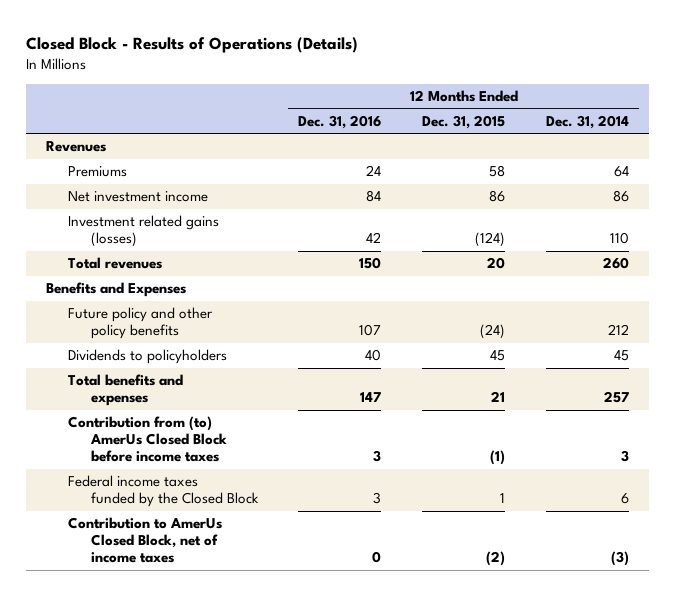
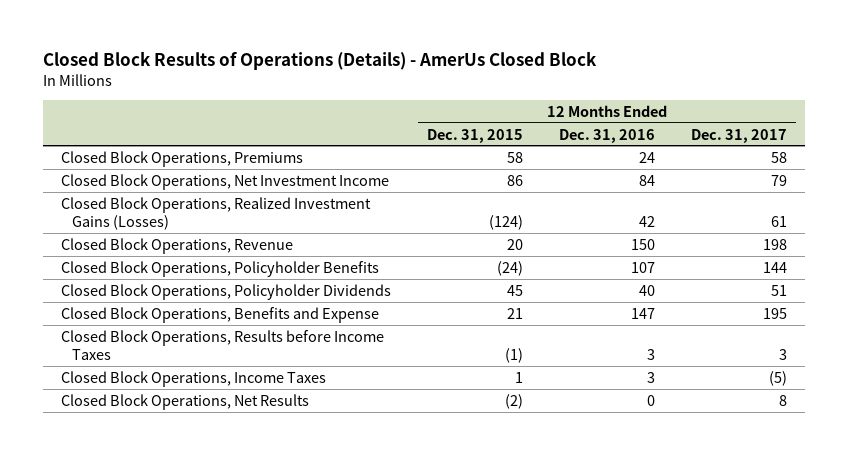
[25,36,358,53] Closed Block - Results of Operations (Details) -> [42,50,597,70] Closed Block Results of Operations (Details) - AmerUs Closed Block
[546,114,630,129] Dec. 31, 2014 -> none
none -> [691,128,788,143] Dec. 31, 2017
[46,141,107,153] Revenues -> none
[46,282,187,298] Benefits and Expenses -> none
[68,166,128,178] Premiums -> [60,150,303,167] Closed Block Operations, Premiums
[68,191,209,203] Net investment income -> [60,173,389,190] Closed Block Operations, Net Investment Income
[68,215,220,248] Investment related gains (losses) -> [60,196,371,231] Closed Block Operations, Realized Investment Gains (Losses)
[68,257,163,270] Total revenues -> [60,237,293,254] Closed Block Operations, Revenue
[68,307,214,340] Future policy and other policy benefits -> [60,260,379,277] Closed Block Operations, Policyholder Benefits
[68,349,228,365] Dividends to policyholders -> [60,283,391,300] Closed Block Operations, Policyholder Dividends
[68,374,184,407] Total benefits and expenses -> [60,306,379,323] Closed Block Operations, Benefits and Expense
[68,416,227,463] Contribution from (to) AmerUs Closed Block before income taxes -> [60,329,384,361] Closed Block Operations, Results before Income Taxes
[68,475,259,508] Federal income taxes funded by the Closed Block -> [60,370,326,387] Closed Block Operations, Income Taxes
[68,517,223,564] Contribution to AmerUs Closed Block, net of income taxes -> [60,393,309,410] Closed Block Operations, Net Results

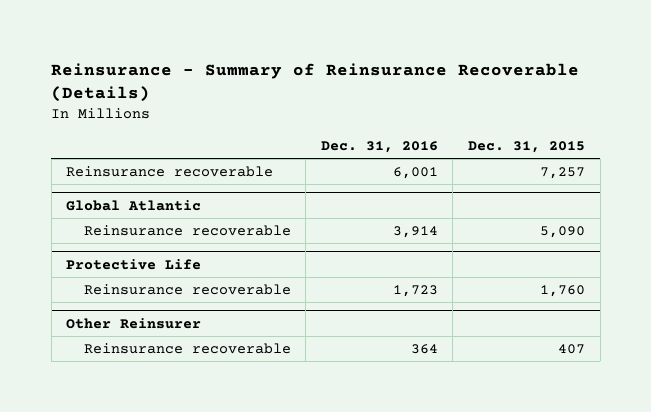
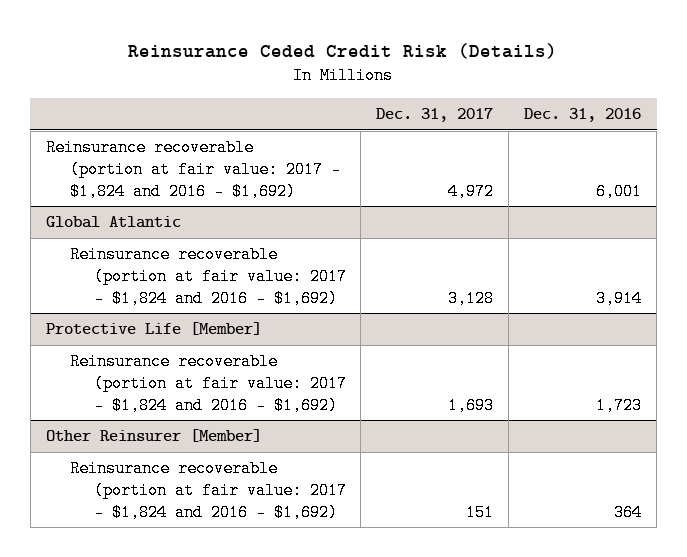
[51,62,580,102] Reinsurance - Summary of Reinsurance Recoverable (Details) -> [128,43,558,60] Reinsurance Ceded Credit Risk (Details)
[468,141,586,154] Dec. 31, 2015 -> none
none -> [376,107,494,122] Dec. 31, 2017
[66,165,274,177] Reinsurance recoverable -> [45,139,341,200] Reinsurance recoverable (portion at fair value: 2017 - $1,824 and 2016 - $1,692)
[83,224,291,236] Reinsurance recoverable -> [69,246,347,307] Reinsurance recoverable (portion at fair value: 2017 - $1,824 and 2016 - $1,692)
[66,258,202,270] Protective Life -> [45,322,262,336] Protective Life [Member]
[83,283,291,295] Reinsurance recoverable -> [69,353,347,414] Reinsurance recoverable (portion at fair value: 2017 - $1,824 and 2016 - $1,692)
[66,317,202,329] Other Reinsurer -> [45,429,262,443] Other Reinsurer [Member]
[83,342,291,354] Reinsurance recoverable -> [69,460,347,521] Reinsurance recoverable (portion at fair value: 2017 - $1,824 and 2016 - $1,692)

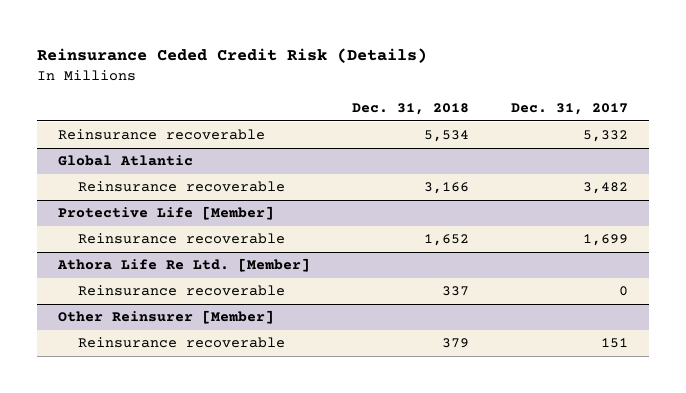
[524,107,642,122] Dec. 31, 2016 -> none
none -> [351,103,469,116] Dec. 31, 2018
[45,139,341,200] Reinsurance recoverable (portion at fair value: 2017 - $1,824 and 2016 - $1,692) -> none
none -> [57,129,265,141] Reinsurance recoverable
[69,246,347,307] Reinsurance recoverable (portion at fair value: 2017 - $1,824 and 2016 - $1,692) -> none
none -> [78,181,286,193] Reinsurance recoverable
[69,353,347,414] Reinsurance recoverable (portion at fair value: 2017 - $1,824 and 2016 - $1,692) -> none
none -> [78,233,286,245] Reinsurance recoverable
none -> [56,258,310,273] Athora Life Re Ltd. [Member]
none -> [78,285,286,297] Reinsurance recoverable
[69,460,347,521] Reinsurance recoverable (portion at fair value: 2017 - $1,824 and 2016 - $1,692) -> [78,337,286,349] Reinsurance recoverable

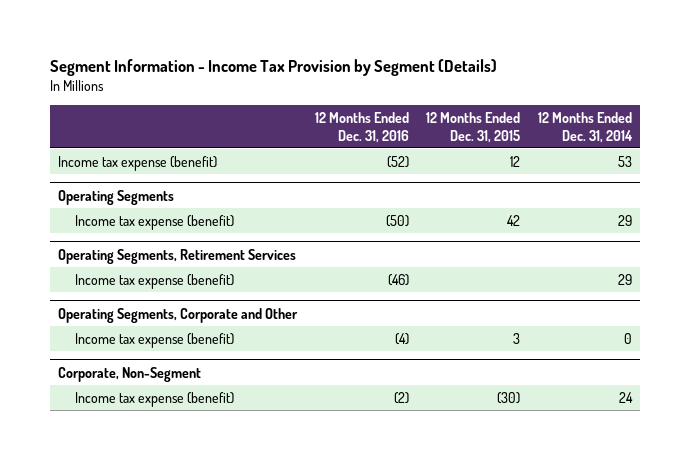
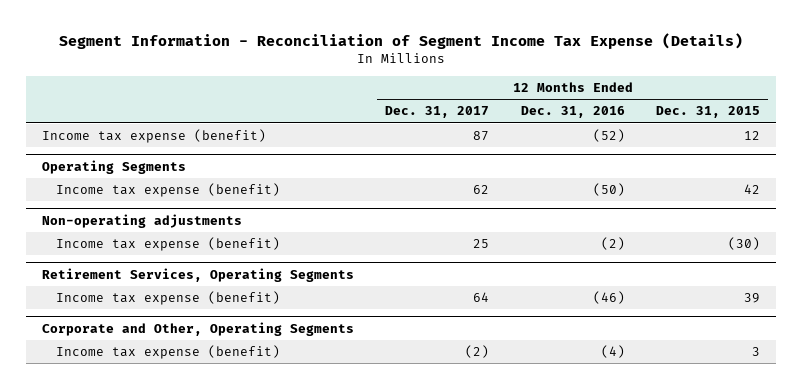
[49,58,497,76] Segment Information - Income Tax Provision by Segment (Details) -> [59,32,744,49] Segment Information - Reconciliation of Segment Income Tax Expense (Details)
[537,111,633,143] 12 Months Ended Dec. 31, 2014 -> none
none -> [385,106,490,119] Dec. 31, 2017
[58,248,297,264] Operating Segments, Retirement Services -> none
[75,273,235,289] Income tax expense (benefit) -> none
[58,307,299,323] Operating Segments, Corporate and Other -> none
[75,332,235,348] Income tax expense (benefit) -> none
[58,366,202,382] Corporate, Non-Segment -> [41,214,242,229] Non-operating adjustments
none -> [41,268,354,283] Retirement Services, Operating Segments
none -> [56,291,281,306] Income tax expense (benefit)
none -> [41,322,354,337] Corporate and Other, Operating Segments
none -> [56,345,281,360] Income tax expense (benefit)

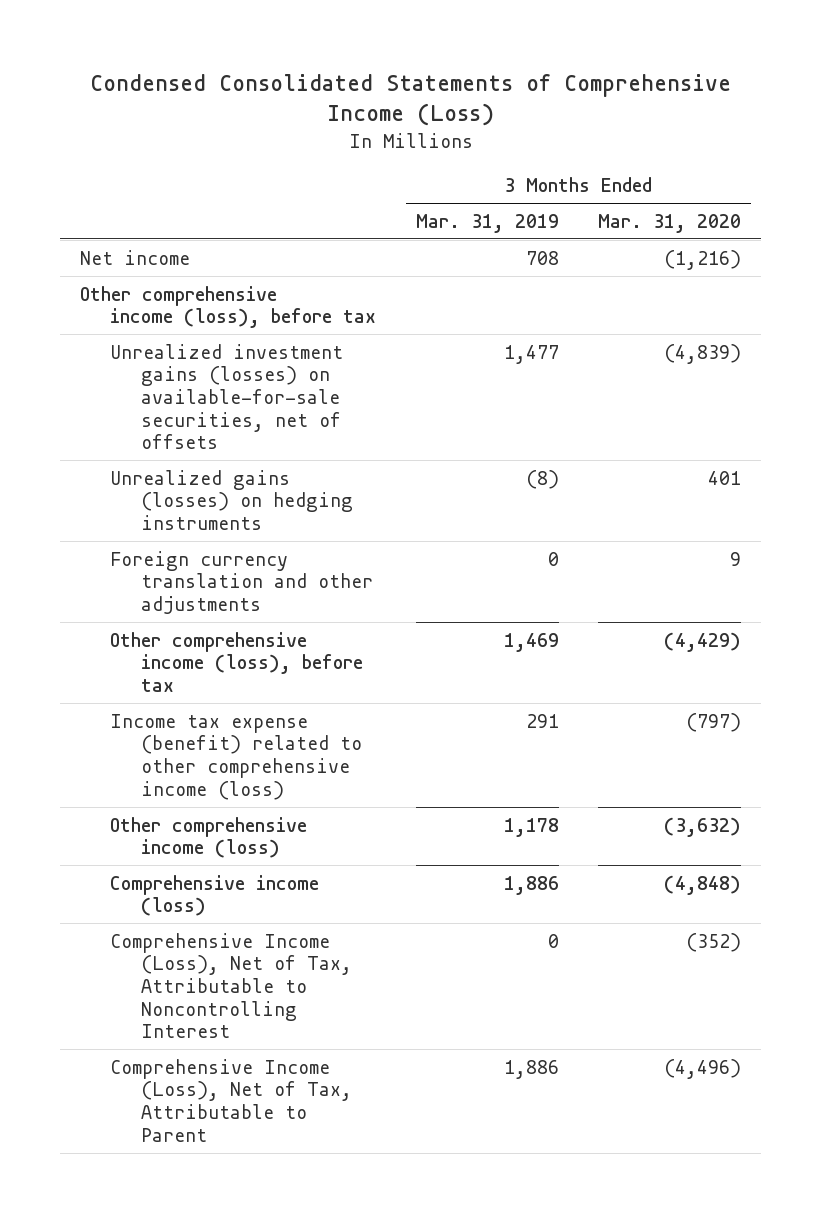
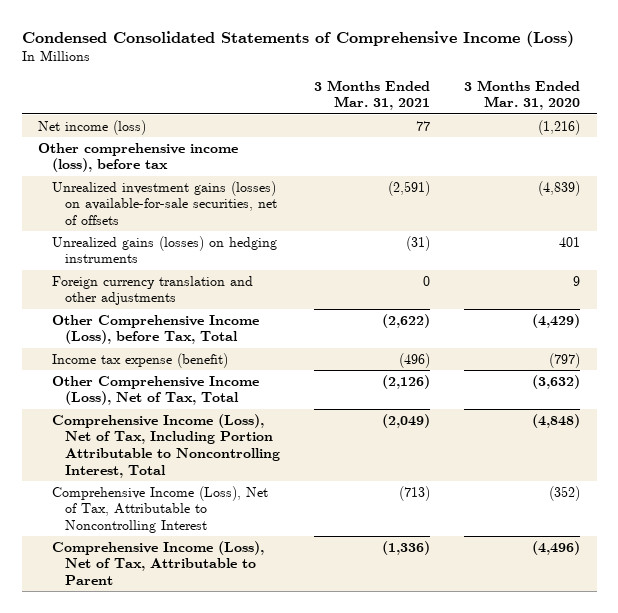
[415,213,559,233] Mar. 31, 2019 -> none
none -> [314,79,431,111] 3 Months Ended Mar. 31, 2021
[79,249,190,265] Net income -> [38,119,147,135] Net income (loss)
[110,631,363,692] Other comprehensive income (loss), before tax -> [51,314,259,345] Other Comprehensive Income (Loss), before Tax, Total
[110,713,362,800] Income tax expense (benefit) related to other comprehensive income (loss) -> [51,352,228,368] Income tax expense (benefit)
[110,816,308,859] Other comprehensive income (loss) -> [51,375,259,406] Other Comprehensive Income (Loss), Net of Tax, Total
[110,874,320,917] Comprehensive income (loss) -> [51,413,281,478] Comprehensive Income (Loss), Net of Tax, Including Portion Attributable to Noncontrolling Interest, Total

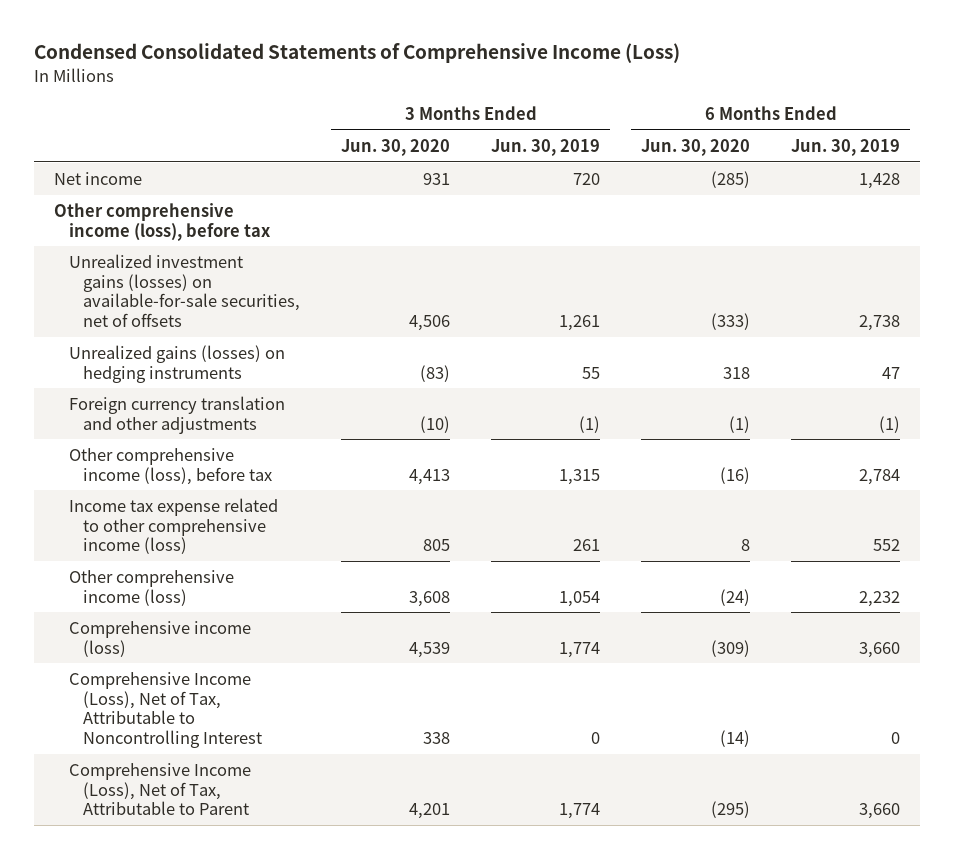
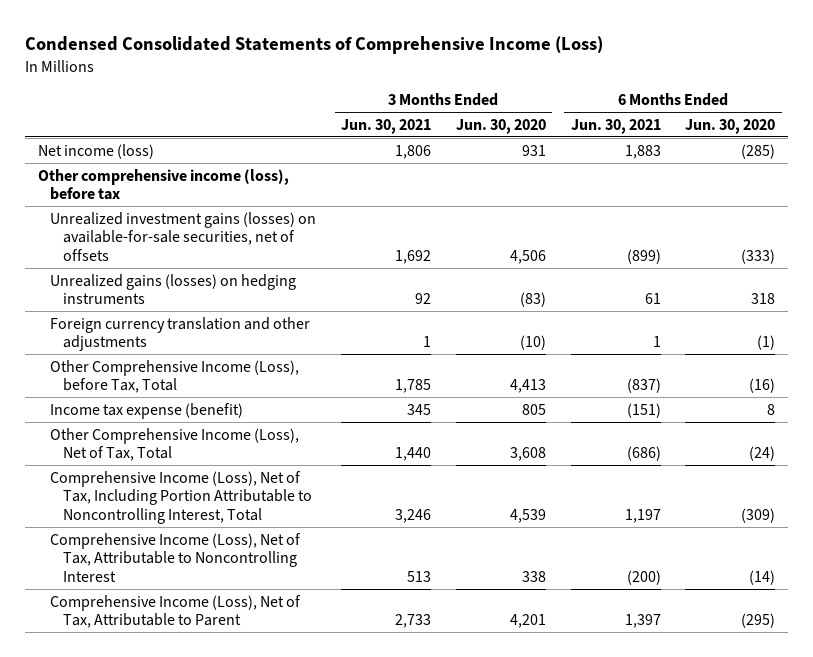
[491,138,601,156] Jun. 30, 2019 -> none
[790,138,900,156] Jun. 30, 2019 -> none
none -> [341,118,432,134] Jun. 30, 2021
none -> [570,118,661,134] Jun. 30, 2021
[54,171,143,185] Net income -> [37,143,154,159] Net income (loss)
[68,447,273,485] Other comprehensive income (loss), before tax -> [50,359,300,394] Other Comprehensive Income (Loss), before Tax, Total
[68,497,278,555] Income tax expense related to other comprehensive income (loss) -> [50,402,244,419] Income tax expense (benefit)
[68,569,234,606] Other comprehensive income (loss) -> [50,427,300,462] Other Comprehensive Income (Loss), Net of Tax, Total
[68,620,251,657] Comprehensive income (loss) -> [50,470,312,524] Comprehensive Income (Loss), Net of Tax, Including Portion Attributable to Noncontrolling Interest, Total

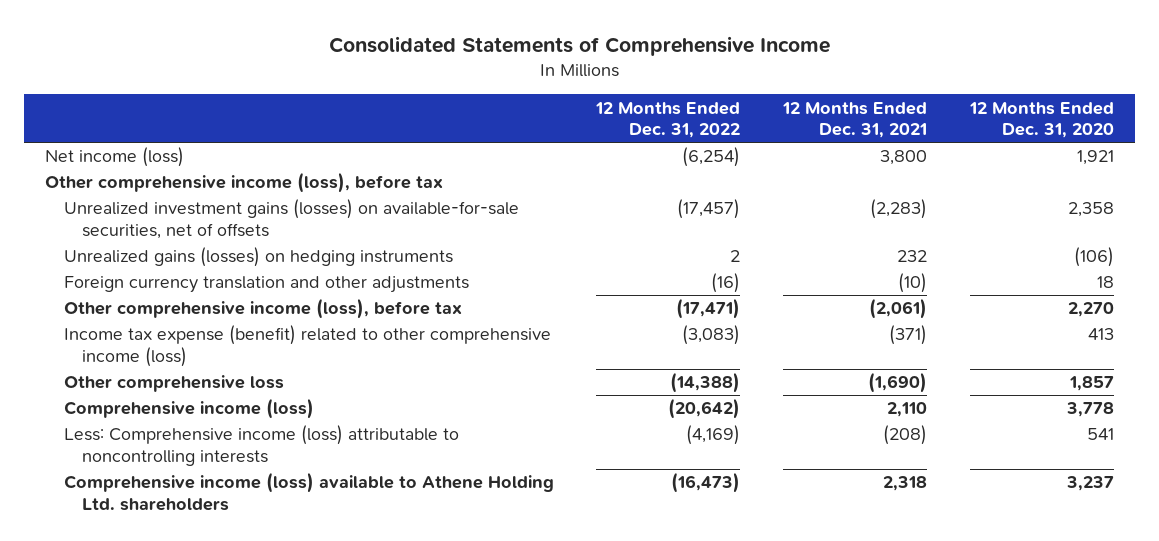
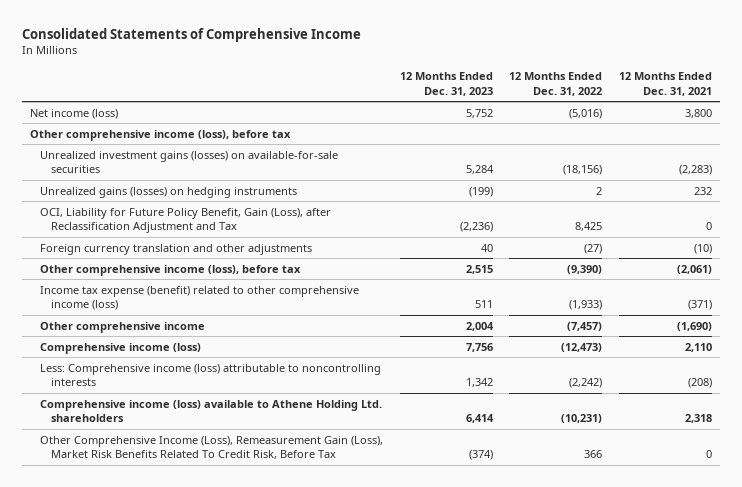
[968,101,1114,139] 12 Months Ended Dec. 31, 2020 -> none
none -> [399,72,493,96] 12 Months Ended Dec. 31, 2023
[682,147,741,168] (6,254) -> [569,108,603,119] (5,016)
[63,199,519,239] Unrealized investment gains (losses) on available-for-sale securities, net of offsets -> [40,150,339,174] Unrealized investment gains (losses) on available-for-sale securities
[677,199,741,220] (17,457) -> [563,165,603,176] (18,156)
none -> [40,207,332,234] OCI, Liability for Future Policy Benefit, Gain (Loss), after Reclassification Adjustment and Tax
[711,273,741,294] (16) -> [584,243,603,254] (27)
[676,298,741,320] (17,471) -> [567,264,603,274] (9,390)
[682,325,741,346] (3,083) -> [569,300,603,311] (1,933)
[63,375,284,393] Other comprehensive loss -> [40,321,206,333] Other comprehensive income
[670,372,741,394] (14,388) -> [567,321,603,331] (7,457)
[668,398,741,420] (20,642) -> [561,342,603,352] (12,473)
[686,425,741,446] (4,169) -> [569,378,603,389] (2,242)
[671,472,741,494] (16,473) -> [561,414,603,424] (10,231)
none -> [40,435,384,460] Other Comprehensive Income (Loss), Remeasurement Gain (Loss), Market Risk Benefits Related To Credit Risk, Before Tax

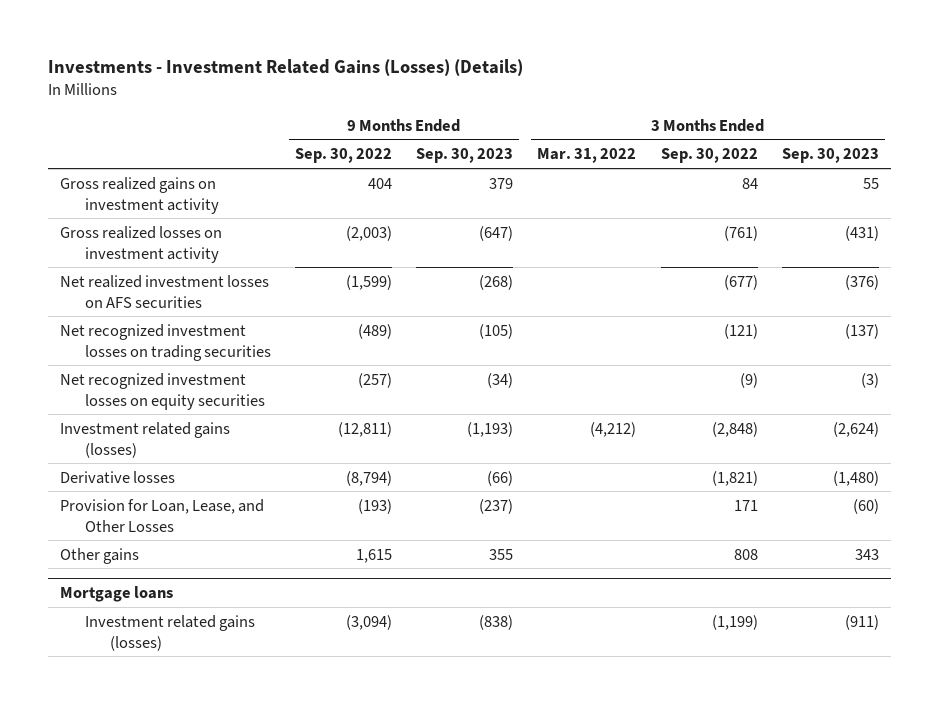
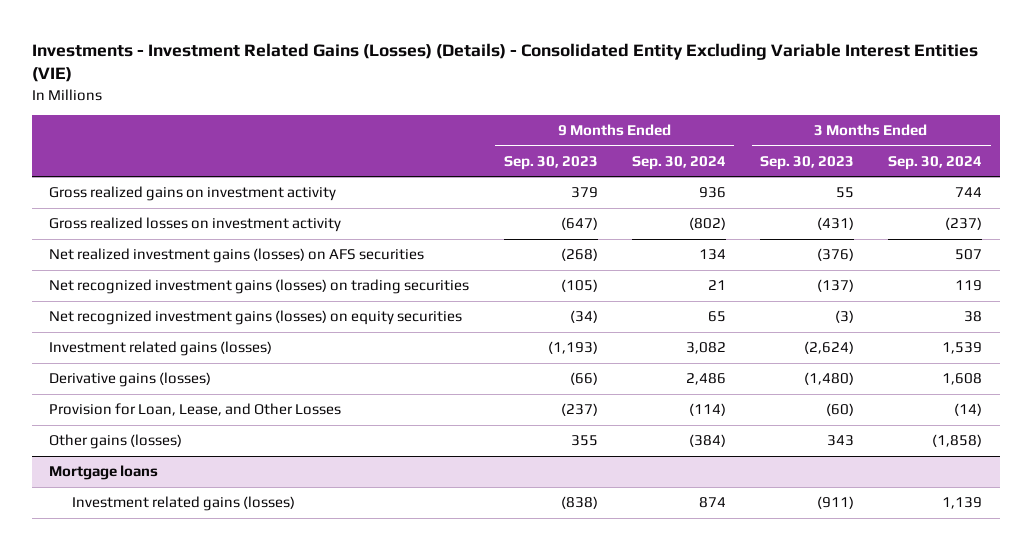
[48,59,524,77] Investments - Investment Related Gains (Losses) (Details) -> [32,42,979,83] Investments - Investment Related Gains (Losses) (Details) - Consolidated Entity Excluding Variable Interest Entities (VIE)
[295,148,393,164] Sep. 30, 2022 -> none
[537,148,637,164] Mar. 31, 2022 -> none
[660,148,758,164] Sep. 30, 2022 -> none
none -> [631,155,726,170] Sep. 30, 2024
none -> [888,155,983,170] Sep. 30, 2024
[60,274,270,308] Net realized investment losses on AFS securities -> [49,248,425,264] Net realized investment gains (losses) on AFS securities
[60,323,271,361] Net recognized investment losses on trading securities -> [49,279,470,295] Net recognized investment gains (losses) on trading securities
[60,372,265,410] Net recognized investment losses on equity securities -> [49,310,463,326] Net recognized investment gains (losses) on equity securities
[60,470,176,484] Derivative losses -> [49,372,212,388] Derivative gains (losses)
[60,547,140,564] Other gains -> [49,434,183,450] Other gains (losses)

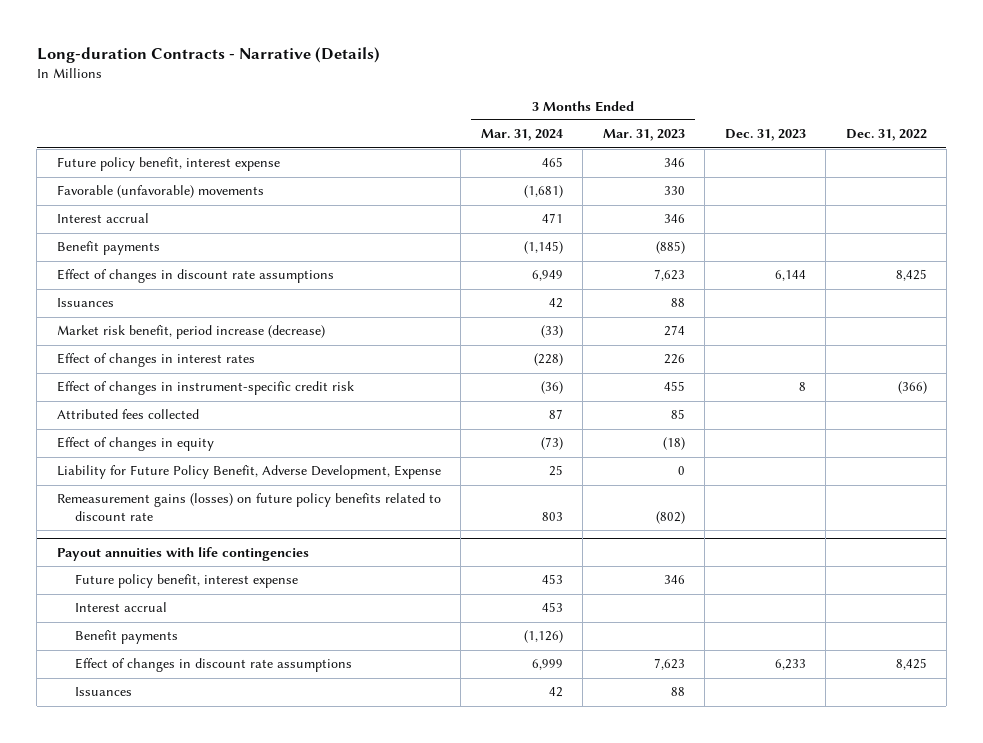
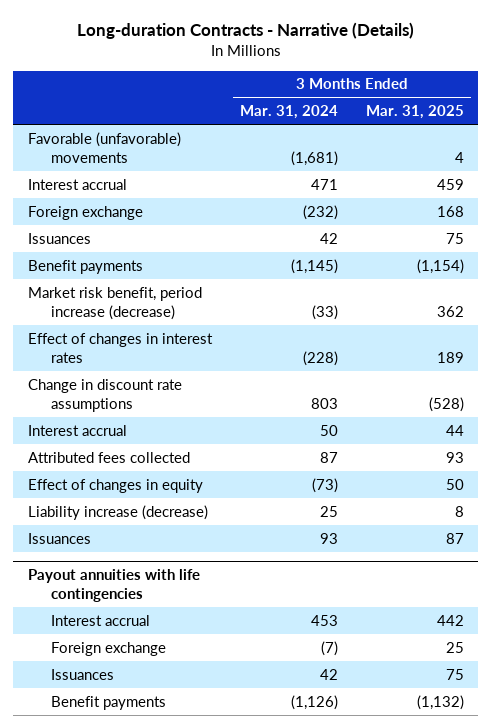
[602,129,685,142] Mar. 31, 2023 -> none
[724,129,806,142] Dec. 31, 2023 -> none
[845,129,927,142] Dec. 31, 2022 -> none
none -> [366,105,465,120] Mar. 31, 2025
[56,157,280,172] Future policy benefit, interest expense -> none
[56,269,334,284] Effect of changes in discount rate assumptions -> none
none -> [27,205,143,220] Foreign exchange
[56,241,160,256] Benefit payments -> [27,259,143,274] Benefit payments
[56,381,354,396] Effect of changes in instrument-specific credit risk -> none
none -> [27,378,182,412] Change in discount rate assumptions
none -> [27,424,127,436] Interest accrual
[56,493,441,521] Remeasurement gains (losses) on future policy benefits related to discount rate -> none
[56,465,441,480] Liability for Future Policy Benefit, Adverse Development, Expense -> [27,504,208,520] Liability increase (decrease)
none -> [27,532,91,544] Issuances
[74,574,298,589] Future policy benefit, interest expense -> none
[74,658,352,673] Effect of changes in discount rate assumptions -> none
none -> [50,641,166,656] Foreign exchange
[74,630,178,645] Benefit payments -> [50,695,166,710] Benefit payments

